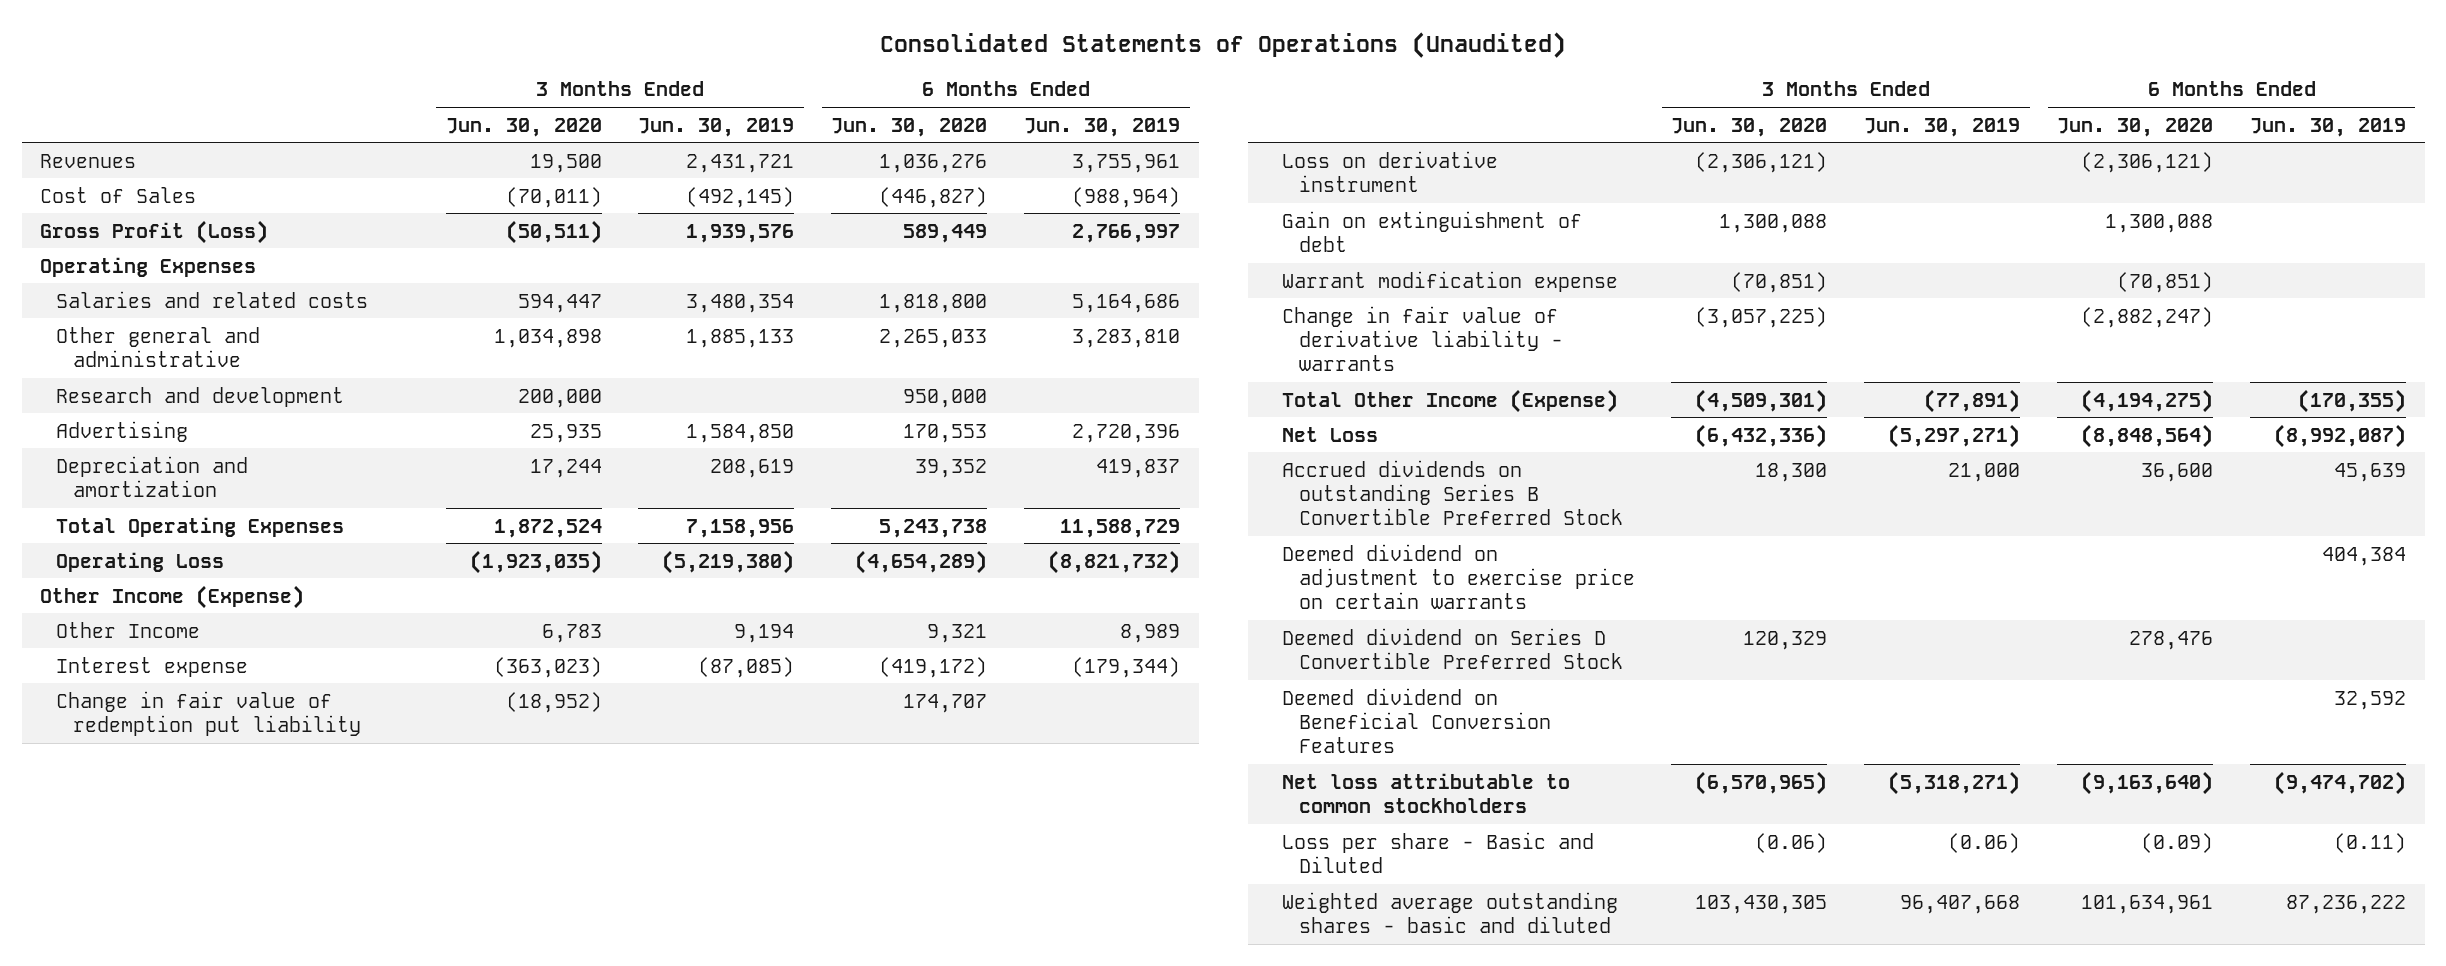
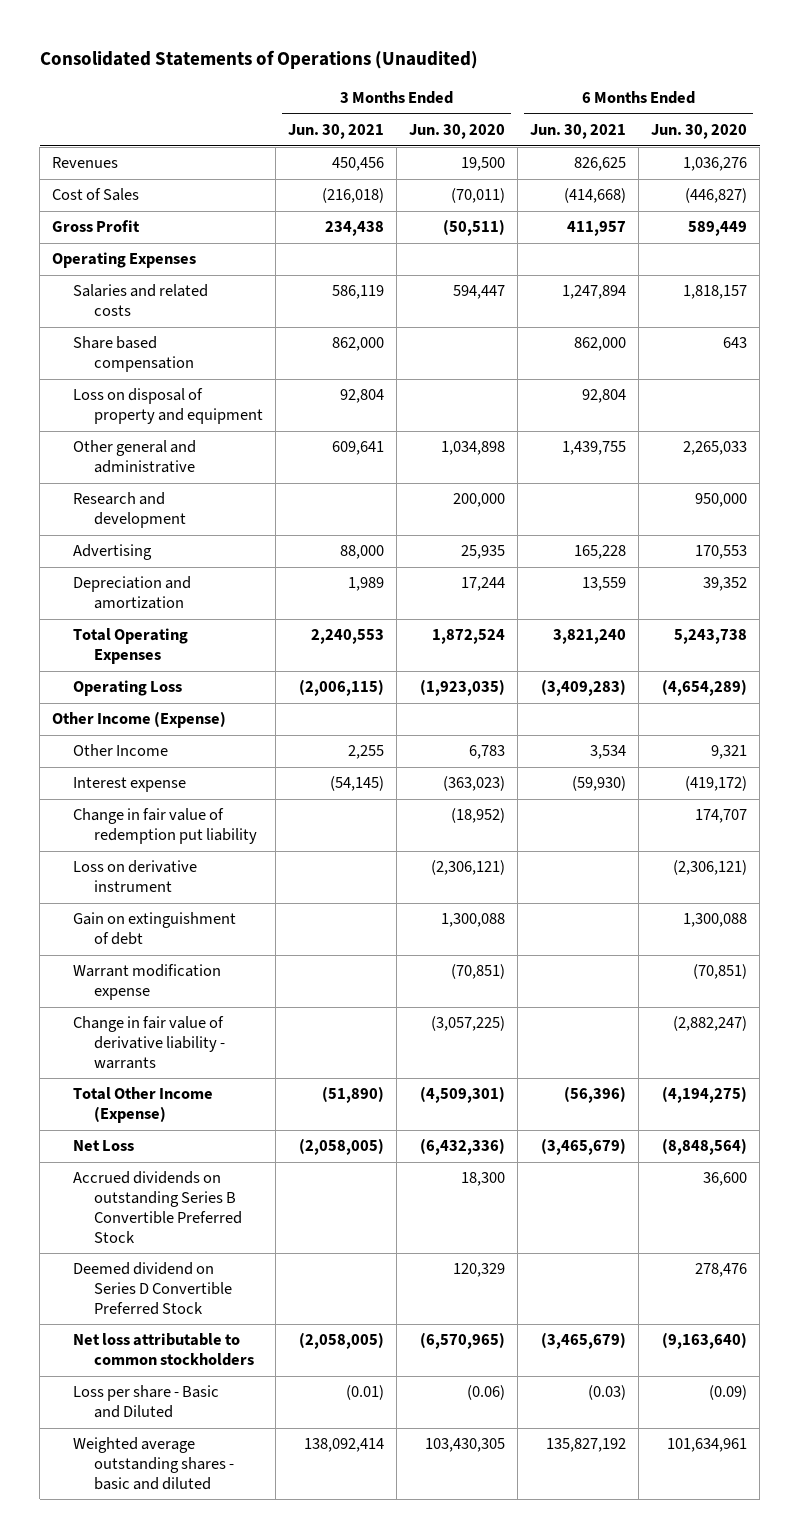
[638,117,795,137] Jun. 30, 2019 -> none
[1024,117,1181,137] Jun. 30, 2019 -> none
none -> [288,124,385,140] Jun. 30, 2021
none -> [530,124,627,140] Jun. 30, 2021
[40,219,269,244] Gross Profit (Loss) -> [52,220,141,233] Gross Profit
[879,293,988,313] 1,818,800 -> [683,285,748,300] 1,818,157
none -> [73,336,195,373] Share based compensation
none -> [73,388,264,425] Loss on disposal of property and equipment
[1282,543,1635,610] Deemed dividend on adjustment to exercise price on certain warrants -> none
[1282,687,1551,754] Deemed dividend on Beneficial Conversion Features -> none

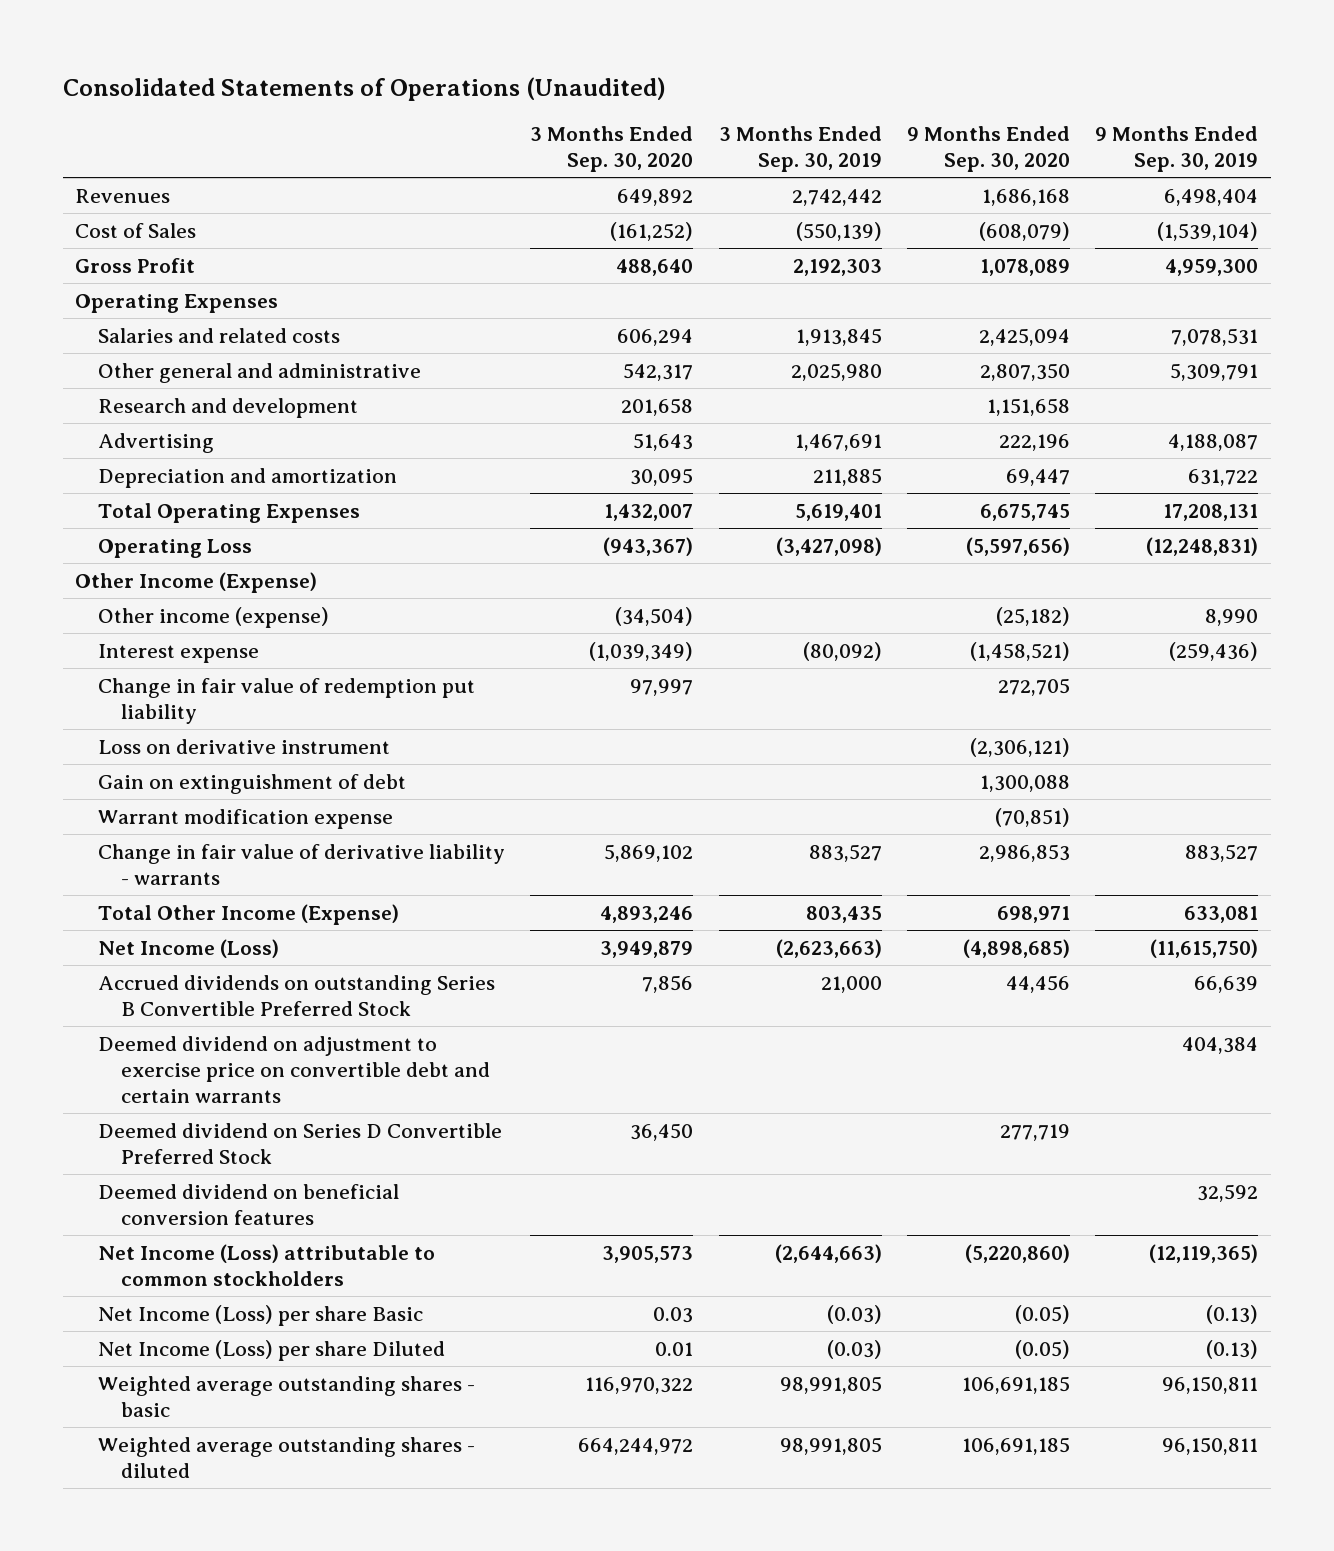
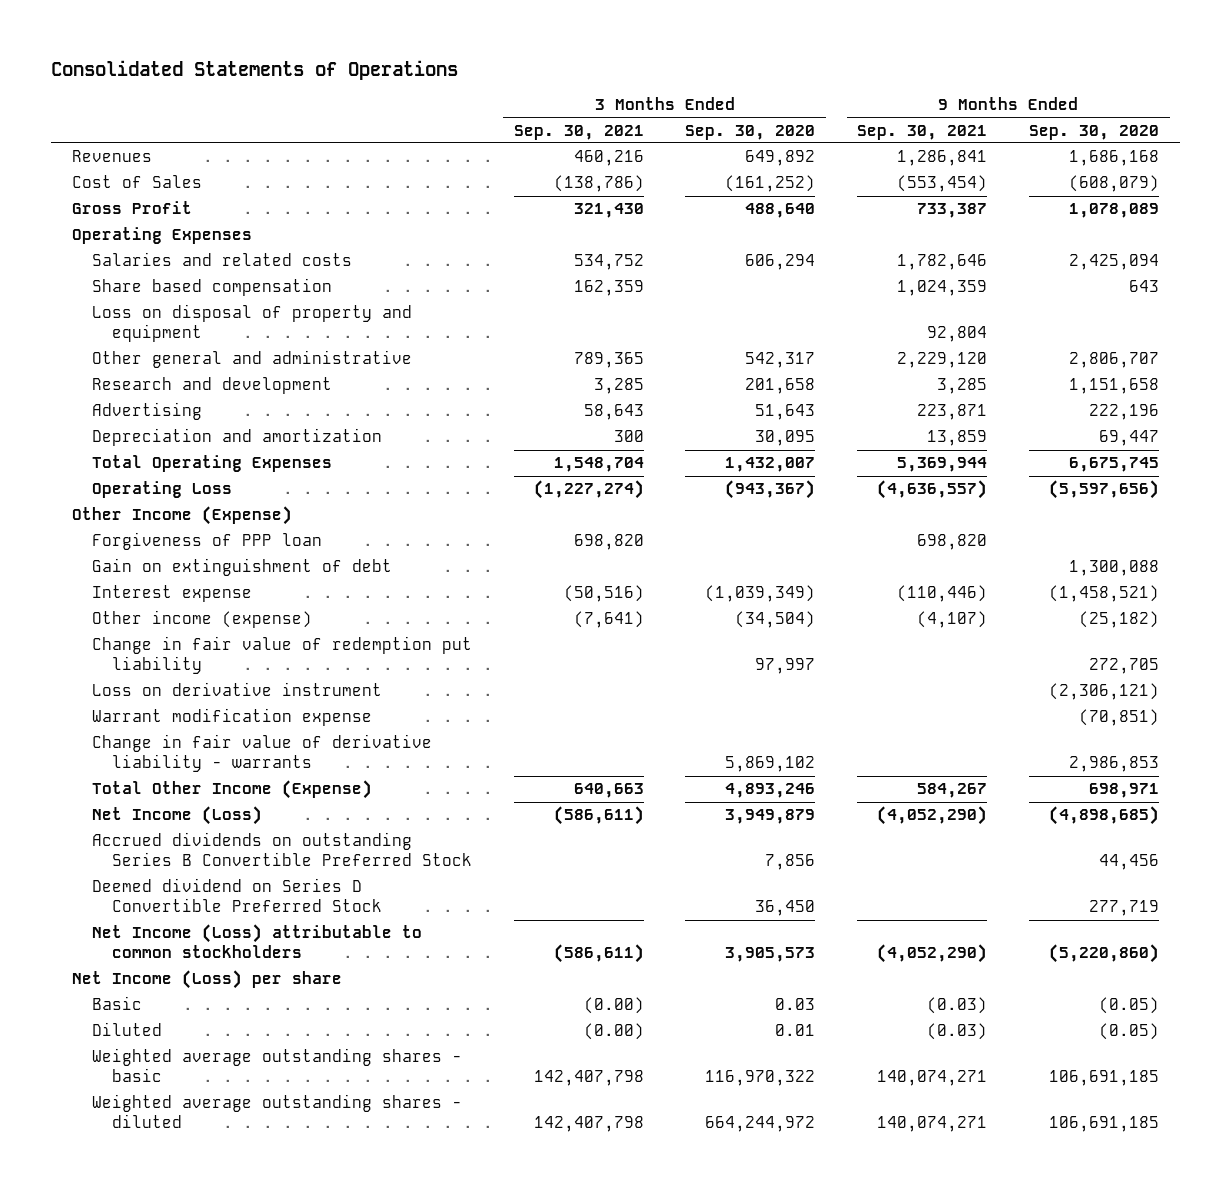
[62,76,666,101] Consolidated Statements of Operations (Unaudited) -> [50,59,458,80] Consolidated Statements of Operations
[718,126,882,173] 3 Months Ended Sep. 30, 2019 -> none
[1095,126,1259,173] 9 Months Ended Sep. 30, 2019 -> none
none -> [513,124,644,140] Sep. 30, 2021
none -> [857,124,988,140] Sep. 30, 2021
none -> [91,278,332,297] Share based compensation
none -> [91,304,412,343] Loss on disposal of property and equipment
[979,362,1070,381] 2,807,350 -> [1069,352,1160,369] 2,806,707
none -> [91,532,322,551] Forgiveness of PPP loan
[98,773,407,794] Gain on extinguishment of debt -> [91,558,392,577] Gain on extinguishment of debt
[98,606,330,628] Other income (expense) -> [91,610,312,629] Other income (expense)
[98,1035,490,1103] Deemed dividend on adjustment to exercise price on convertible debt and certain warrants -> none
[98,1183,400,1225] Deemed dividend on beneficial conversion features -> none
none -> [71,970,342,990] Net Income (Loss) per share
[98,1304,424,1326] Net Income (Loss) per share Basic -> [91,996,142,1011] Basic
[98,1339,446,1361] Net Income (Loss) per share Diluted -> [91,1022,162,1037] Diluted

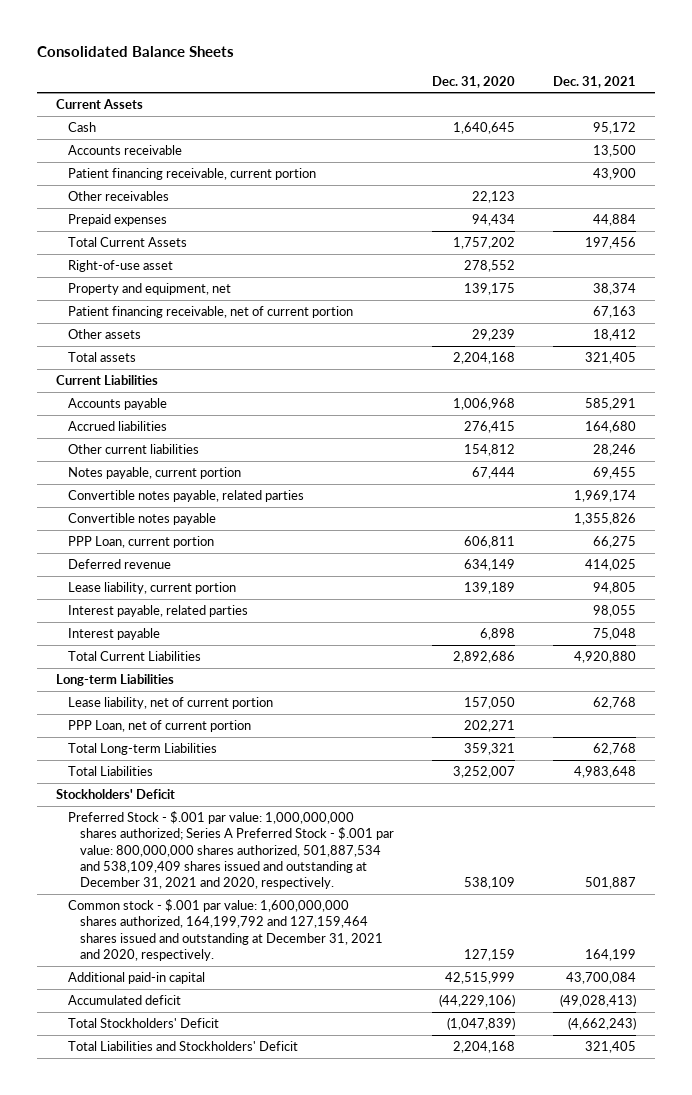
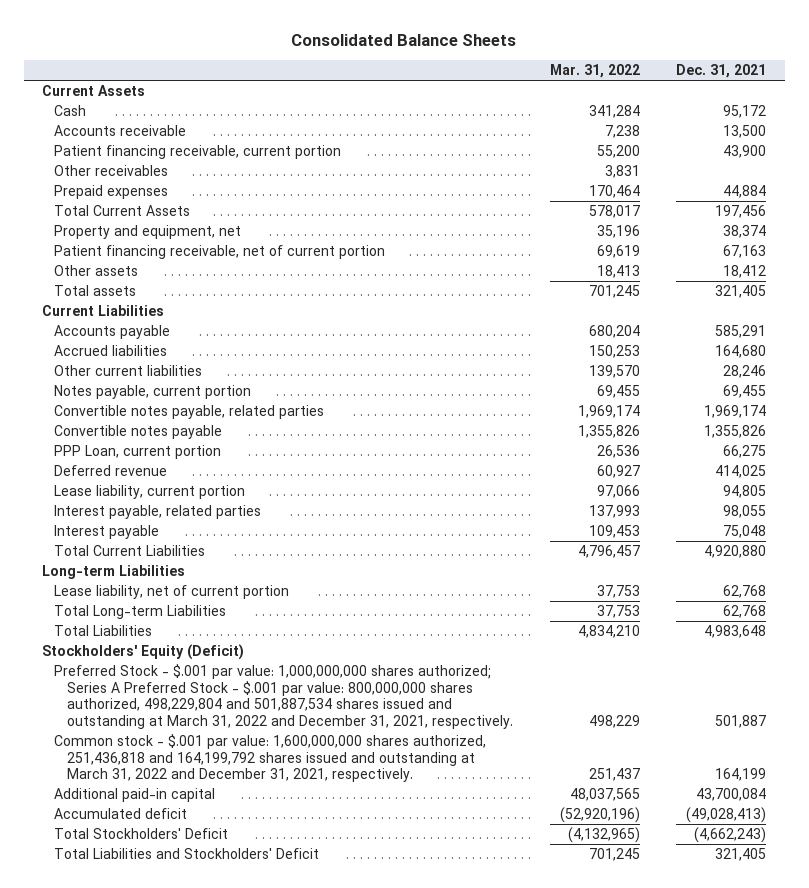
[432,75,516,88] Dec. 31, 2020 -> none
none -> [549,64,640,79] Mar. 31, 2022
[68,259,174,272] Right-of-use asset -> none
[68,719,252,732] PPP Loan, net of current portion -> none
[55,788,175,799] Stockholders' Deficit -> [42,644,245,661] Stockholders' Equity (Deficit)
[68,810,395,890] Preferred Stock - $.001 par value: 1,000,000,000 shares authorized; Series A Preferred Stock - $.001 par value: 800,000,000 shares authorized, 501,887,534 and 538,109,409 shares issued and outstanding at December 31, 2021 and 2020, respectively. -> [54,664,513,729] Preferred Stock - $.001 par value: 1,000,000,000 shares authorized; Series A Preferred Stock - $.001 par value: 800,000,000 shares authorized, 498,229,804 and 501,887,534 shares issued and outstanding at March 31, 2022 and December 31, 2021, respectively.
[68,898,384,961] Common stock - $.001 par value: 1,600,000,000 shares authorized, 164,199,792 and 127,159,464 shares issued and outstanding at December 31, 2021 and 2020, respectively. -> [54,734,487,783] Common stock - $.001 par value: 1,600,000,000 shares authorized, 251,436,818 and 164,199,792 shares issued and outstanding at March 31, 2022 and December 31, 2021, respectively.

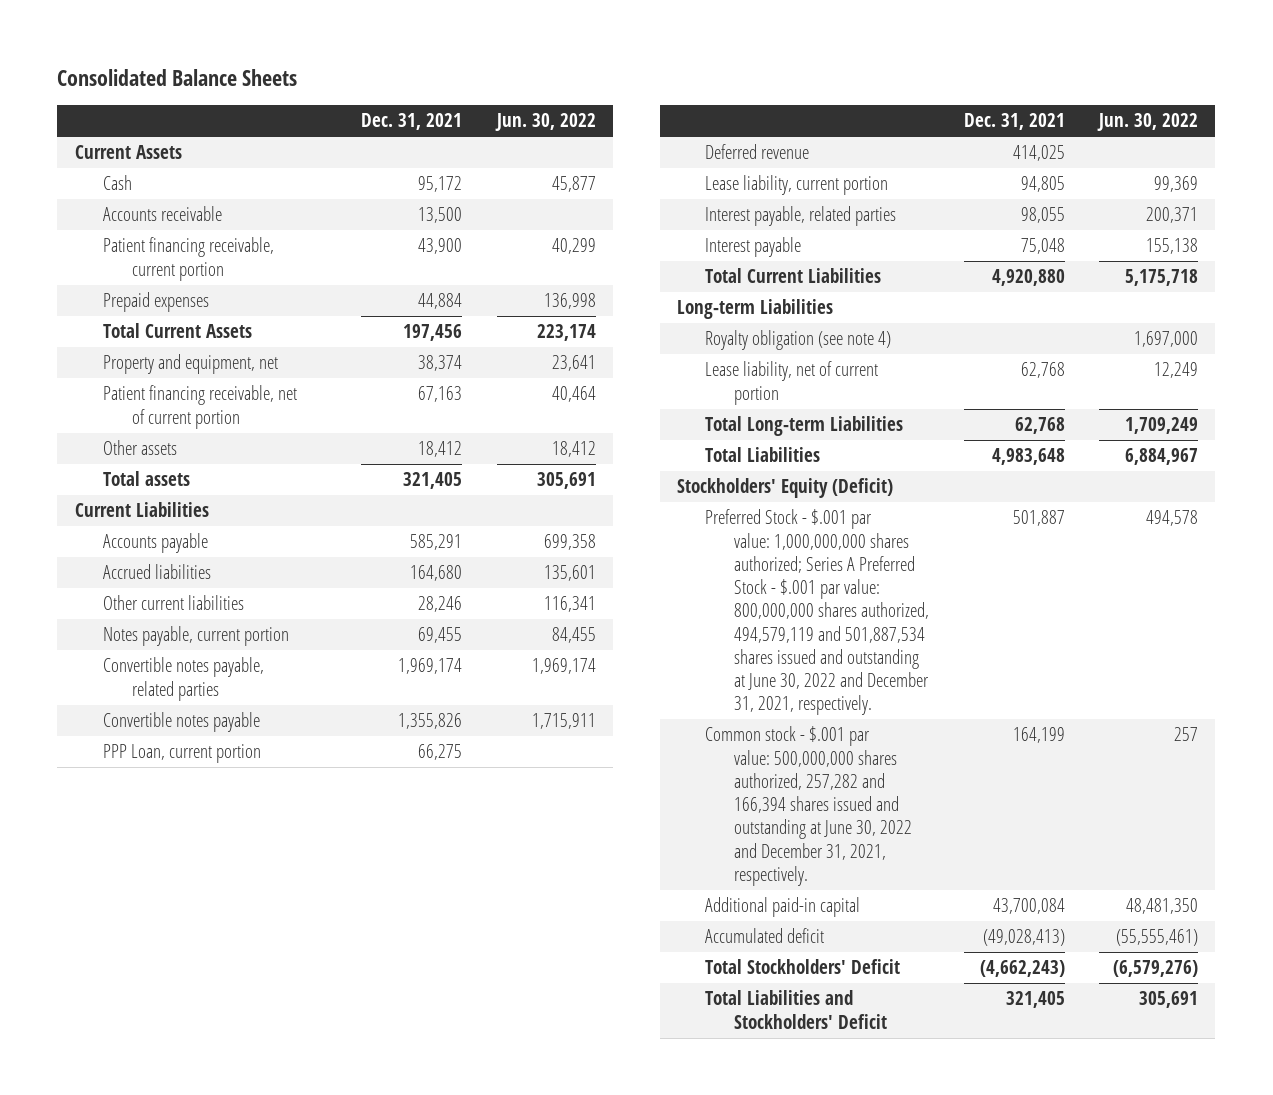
[549,64,640,79] Mar. 31, 2022 -> none
none -> [494,113,596,132] Jun. 30, 2022
[54,165,169,177] Other receivables -> none
none -> [705,330,892,351] Royalty obligation (see note 4)
[54,664,513,729] Preferred Stock - $.001 par value: 1,000,000,000 shares authorized; Series A Preferred Stock - $.001 par value: 800,000,000 shares authorized, 498,229,804 and 501,887,534 shares issued and outstanding at March 31, 2022 and December 31, 2021, respectively. -> [705,509,930,716] Preferred Stock - $.001 par value: 1,000,000,000 shares authorized; Series A Preferred Stock - $.001 par value: 800,000,000 shares authorized, 494,579,119 and 501,887,534 shares issued and outstanding at June 30, 2022 and December 31, 2021, respectively.
[54,734,487,783] Common stock - $.001 par value: 1,600,000,000 shares authorized, 251,436,818 and 164,199,792 shares issued and outstanding at March 31, 2022 and December 31, 2021, respectively. -> [705,726,913,886] Common stock - $.001 par value: 500,000,000 shares authorized, 257,282 and 166,394 shares issued and outstanding at June 30, 2022 and December 31, 2021, respectively.

